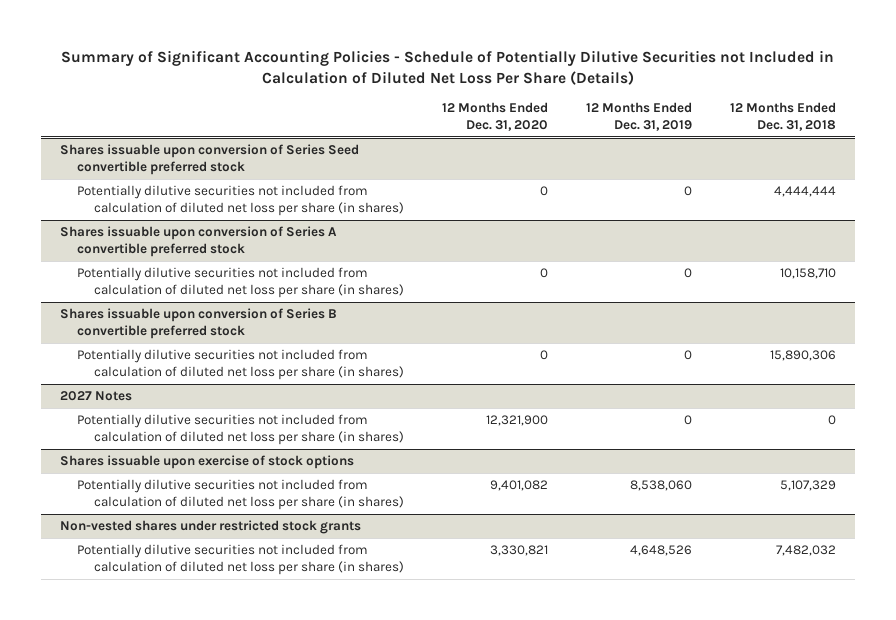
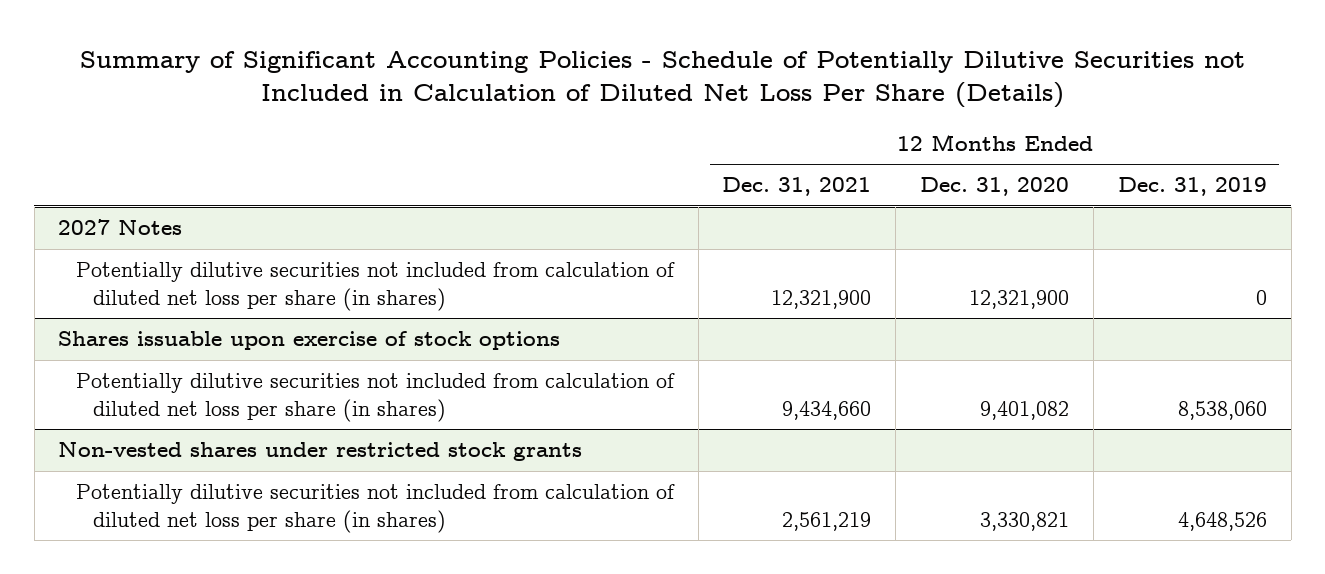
[729,102,836,131] 12 Months Ended Dec. 31, 2018 -> none
none -> [722,177,872,197] Dec. 31, 2021
[59,144,359,175] Shares issuable upon conversion of Series Seed convertible preferred stock -> none
[77,185,405,216] Potentially dilutive securities not included from calculation of diluted net loss per share (in shares) -> none
[59,226,337,257] Shares issuable upon conversion of Series A convertible preferred stock -> none
[77,267,405,298] Potentially dilutive securities not included from calculation of diluted net loss per share (in shares) -> none
[59,308,337,339] Shares issuable upon conversion of Series B convertible preferred stock -> none
[77,349,405,380] Potentially dilutive securities not included from calculation of diluted net loss per share (in shares) -> none

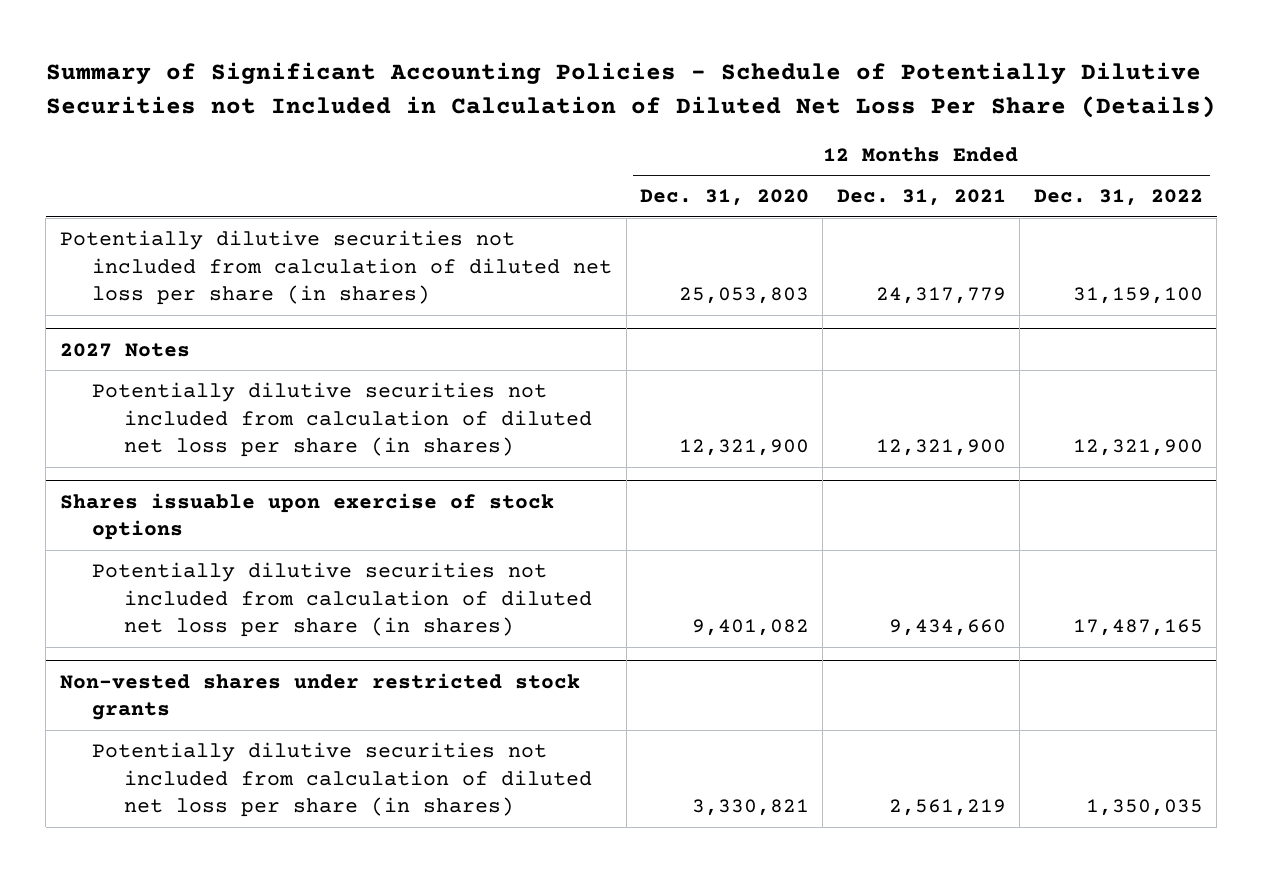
[1117,177,1267,197] Dec. 31, 2019 -> none
none -> [1033,189,1203,207] Dec. 31, 2022
none -> [59,229,613,306] Potentially dilutive securities not included from calculation of diluted net loss per share (in shares)

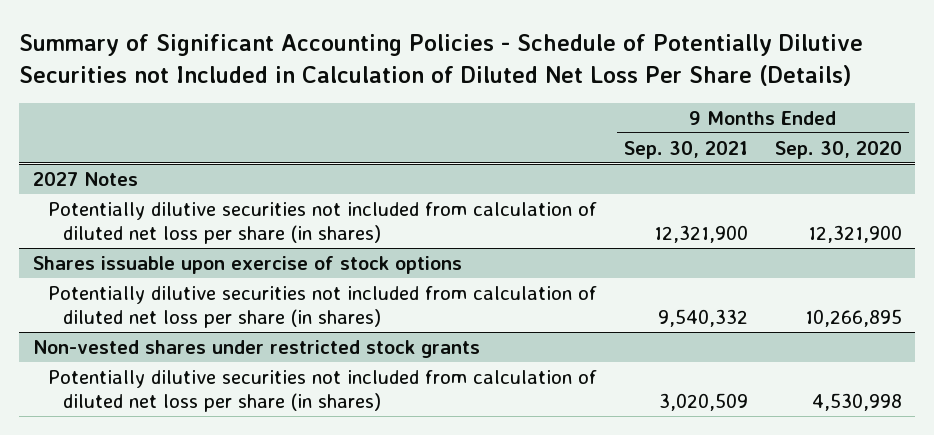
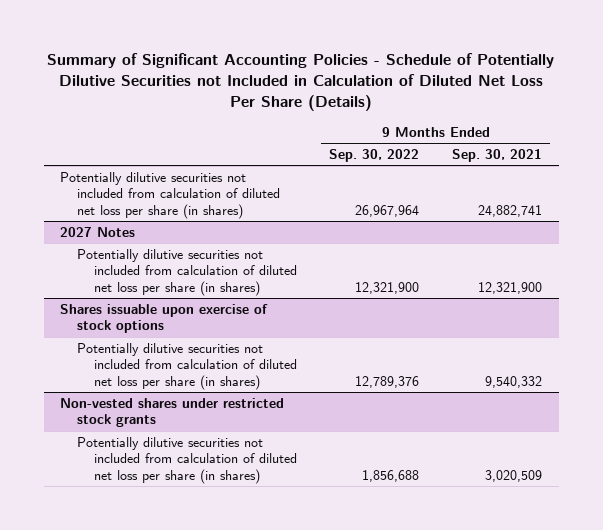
[774,140,902,159] Sep. 30, 2020 -> none
none -> [329,148,420,162] Sep. 30, 2022
none -> [60,171,281,219] Potentially dilutive securities not included from calculation of diluted net loss per share (in shares)

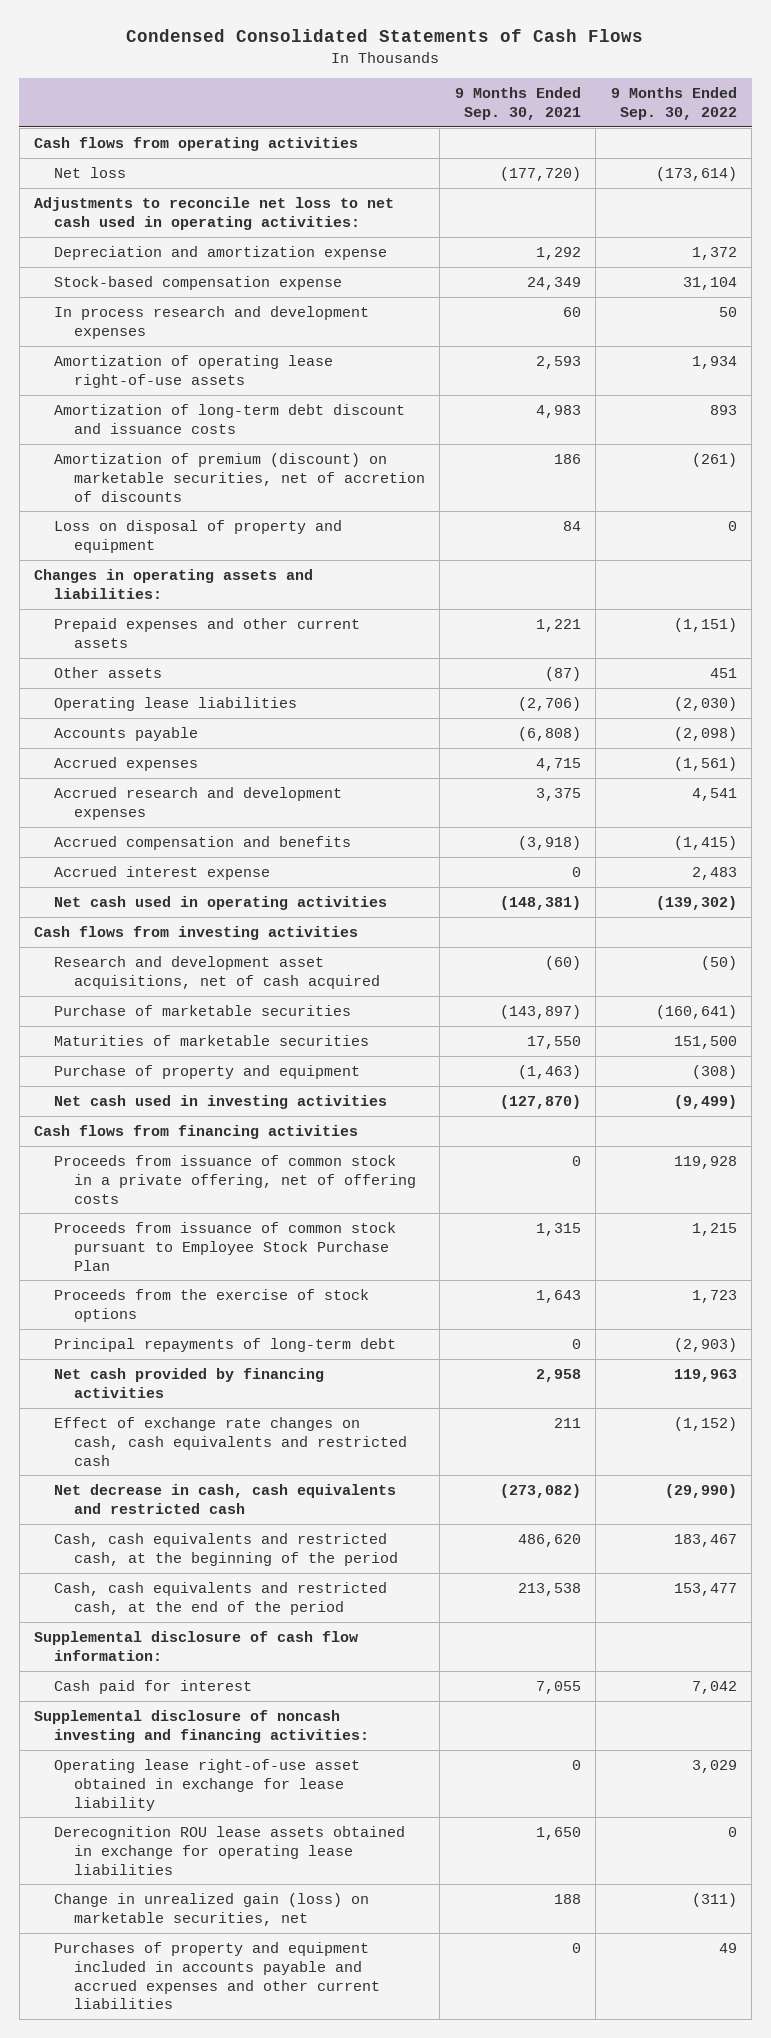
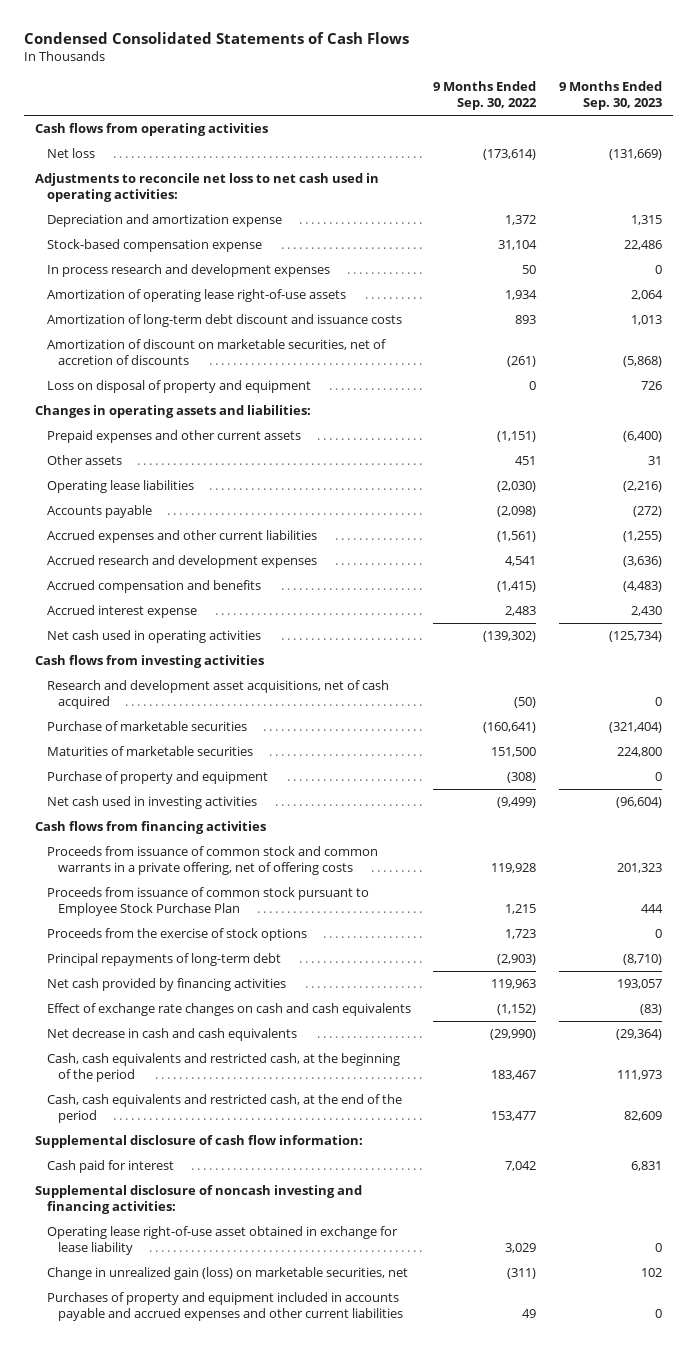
[454,86,581,120] 9 Months Ended Sep. 30, 2021 -> none
none -> [558,81,662,111] 9 Months Ended Sep. 30, 2023
[53,452,426,502] Amortization of premium (discount) on marketable securities, net of accretion of discounts -> [46,339,386,366] Amortization of discount on marketable securities, net of accretion of discounts
[53,756,198,771] Accrued expenses -> [46,530,317,544] Accrued expenses and other current liabilities
[53,1154,417,1204] Proceeds from issuance of common stock in a private offering, net of offering costs -> [46,846,378,876] Proceeds from issuance of common stock and common warrants in a private offering, net of offering costs
[53,1416,408,1466] Effect of exchange rate changes on cash, cash equivalents and restricted cash -> [46,1003,411,1017] Effect of exchange rate changes on cash and cash equivalents
[53,1483,396,1514] Net decrease in cash, cash equivalents and restricted cash -> [46,1028,297,1042] Net decrease in cash and cash equivalents
[53,1825,405,1875] Derecognition ROU lease assets obtained in exchange for operating lease liabilities -> none

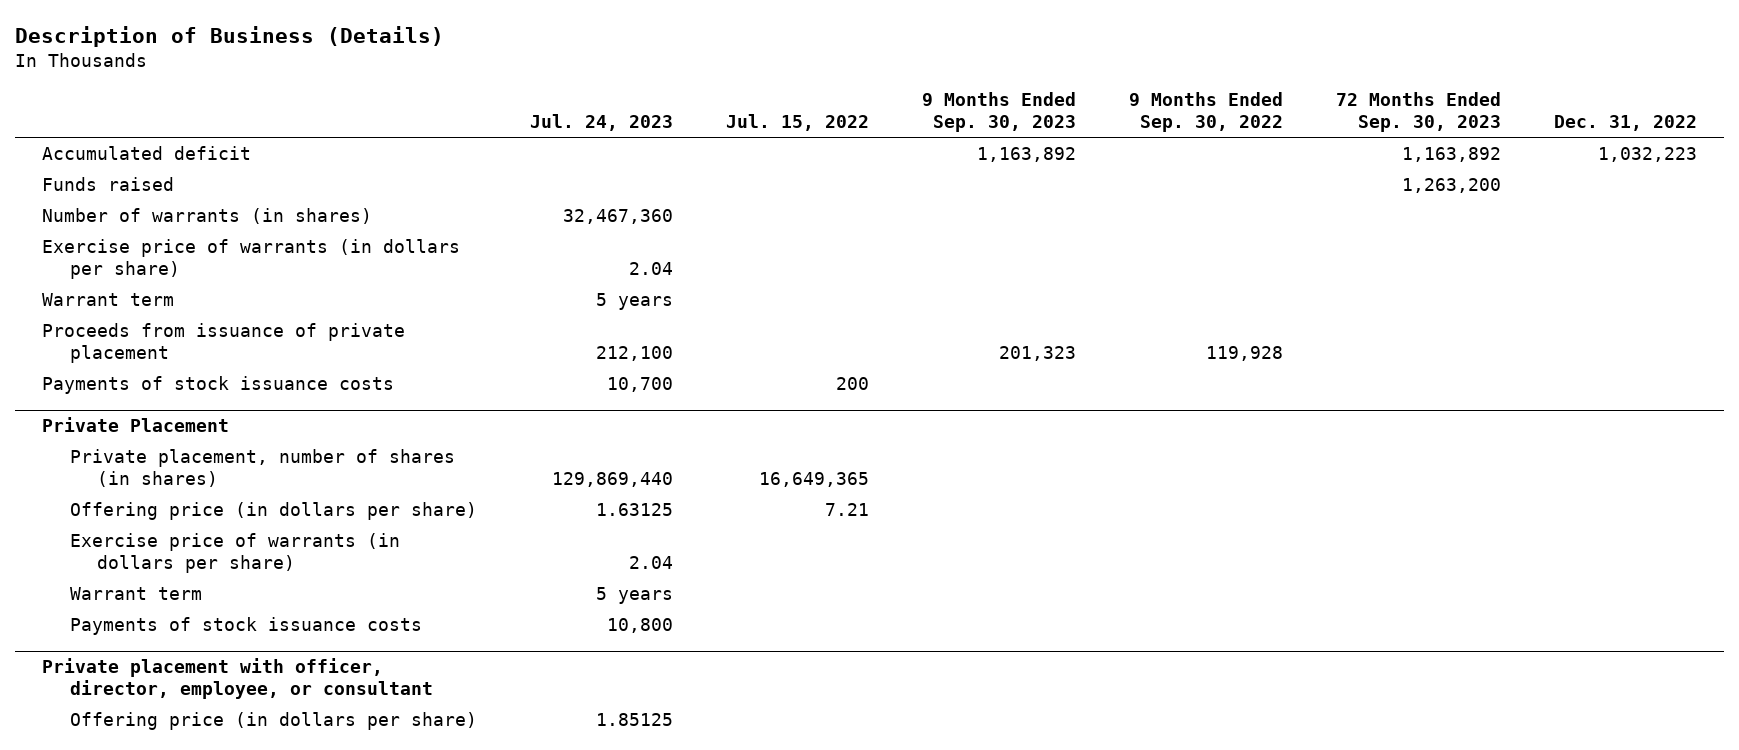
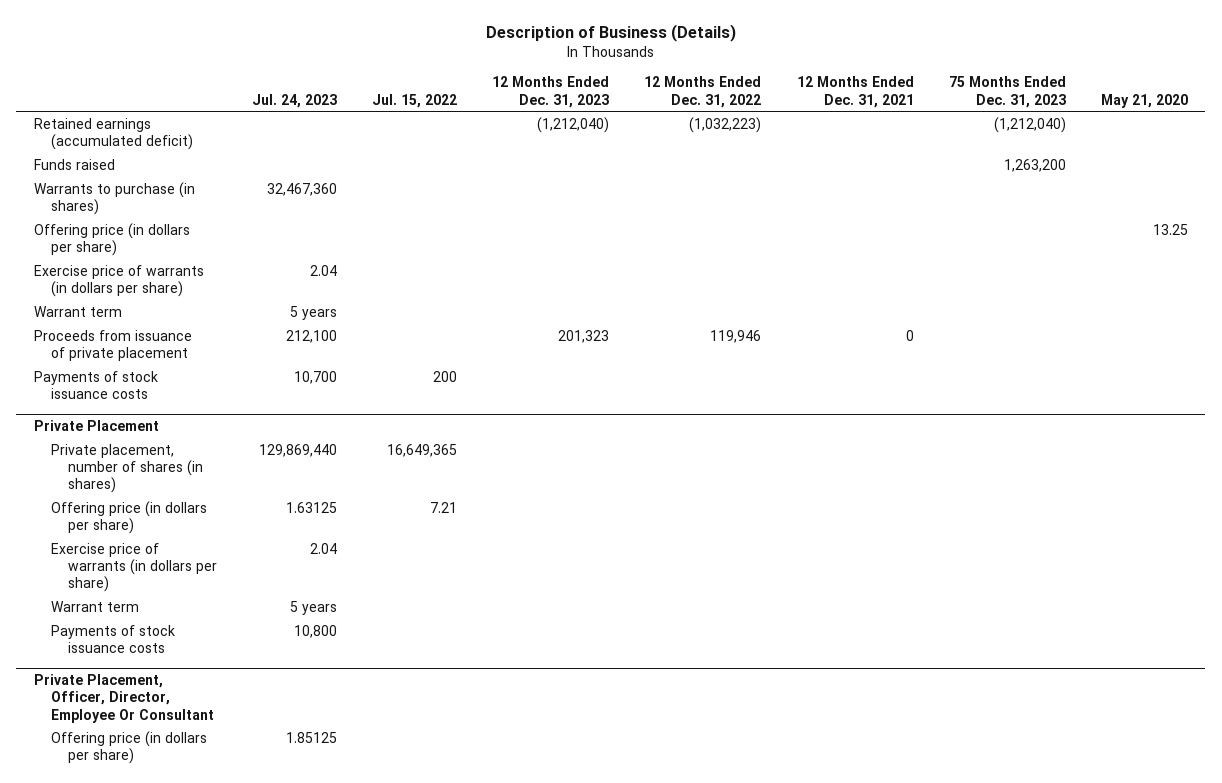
[922,92,1077,133] 9 Months Ended Sep. 30, 2023 -> none
[1129,92,1284,133] 9 Months Ended Sep. 30, 2022 -> none
[1336,92,1502,133] 72 Months Ended Sep. 30, 2023 -> none
[1554,115,1698,132] Dec. 31, 2022 -> none
none -> [492,76,610,108] 12 Months Ended Dec. 31, 2023
none -> [644,76,762,108] 12 Months Ended Dec. 31, 2022
none -> [796,76,914,108] 12 Months Ended Dec. 31, 2021
none -> [948,76,1066,108] 75 Months Ended Dec. 31, 2023
none -> [1100,93,1188,108] May 21, 2020
[41,145,251,160] Accumulated deficit -> [33,117,193,150] Retained earnings (accumulated deficit)
[41,207,372,224] Number of warrants (in shares) -> [33,181,195,215] Warrants to purchase (in shares)
none -> [33,222,190,256] Offering price (in dollars per share)
[41,657,433,699] Private placement with officer, director, employee, or consultant -> [33,674,214,723] Private Placement, Officer, Director, Employee Or Consultant

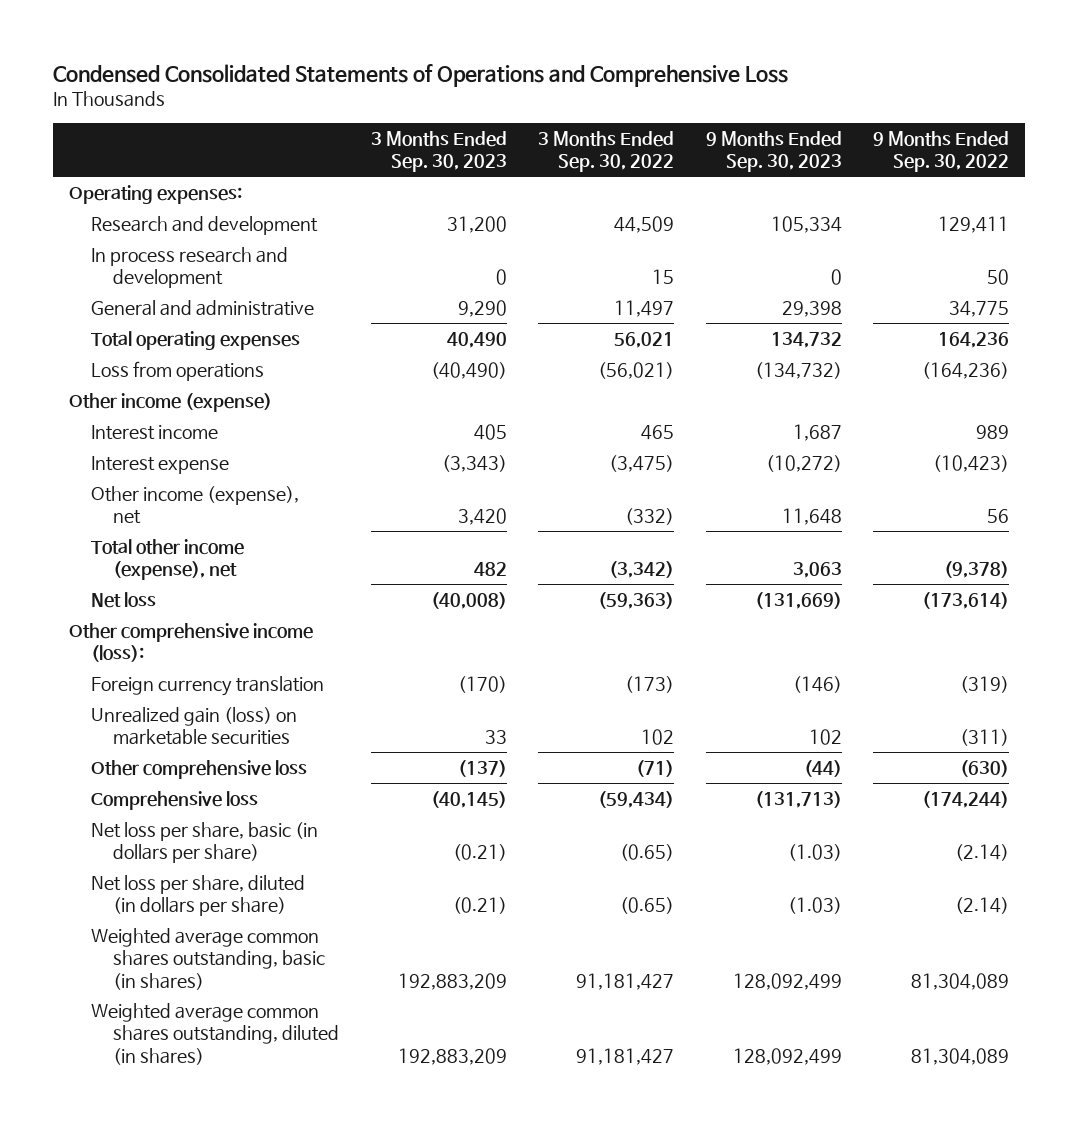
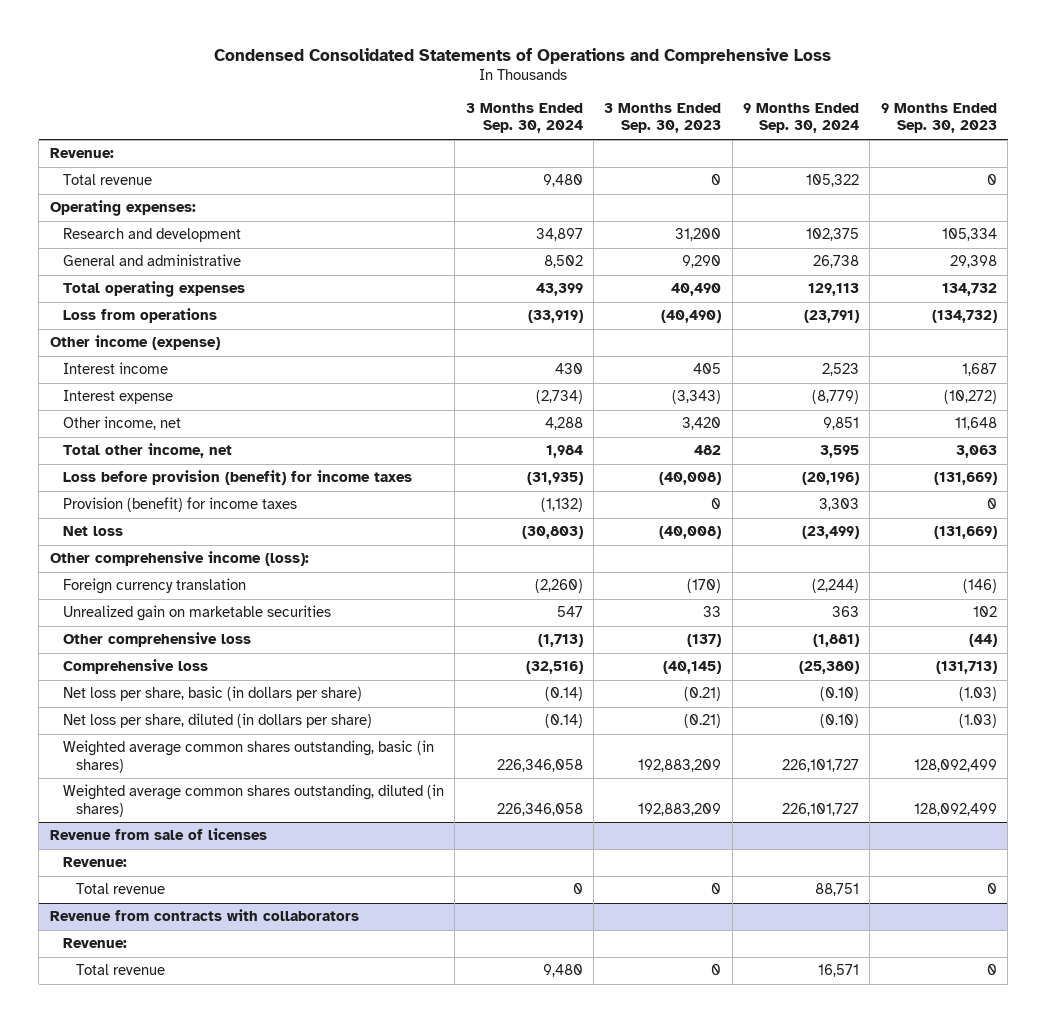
[538,130,675,173] 3 Months Ended Sep. 30, 2022 -> none
[873,130,1010,173] 9 Months Ended Sep. 30, 2022 -> none
none -> [465,103,583,134] 3 Months Ended Sep. 30, 2024
none -> [743,103,860,134] 9 Months Ended Sep. 30, 2024
none -> [49,148,114,159] Revenue:
none -> [62,174,152,186] Total revenue
[90,246,288,289] In process research and development -> none
[90,485,299,525] Other income (expense), net -> [62,416,181,431] Other income, net
[90,538,244,581] Total other income (expense), net -> [62,443,232,459] Total other income, net
none -> [62,470,412,486] Loss before provision (benefit) for income taxes
none -> [62,497,297,513] Provision (benefit) for income taxes
[90,706,297,746] Unrealized gain (loss) on marketable securities -> [62,605,331,622] Unrealized gain on marketable securities
none -> [49,828,267,841] Revenue from sale of licenses
none -> [62,857,127,868] Revenue:
none -> [76,883,166,895] Total revenue
none -> [49,909,359,922] Revenue from contracts with collaborators
none -> [62,938,127,949] Revenue:
none -> [76,964,166,976] Total revenue

